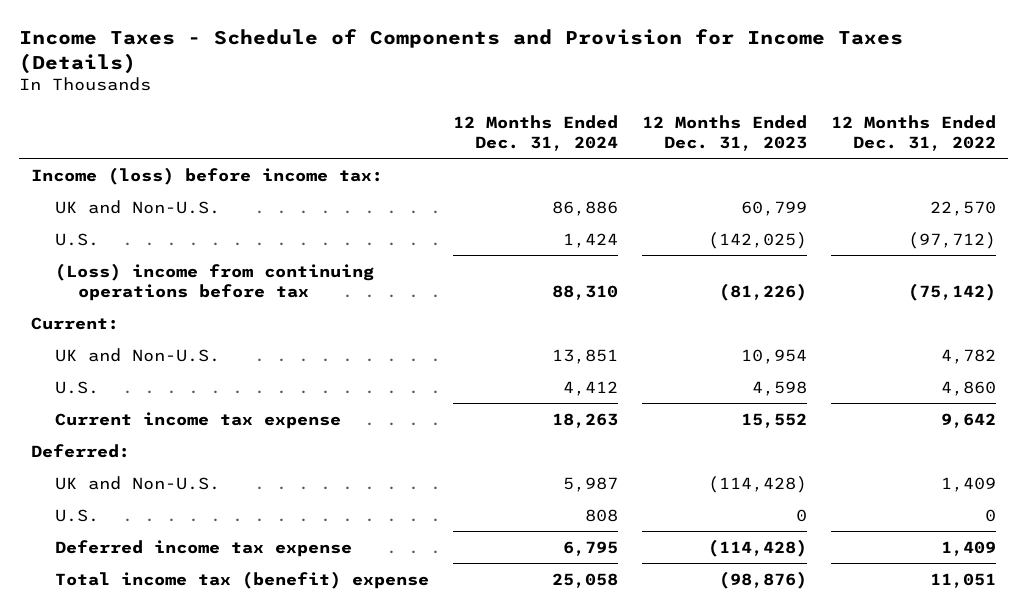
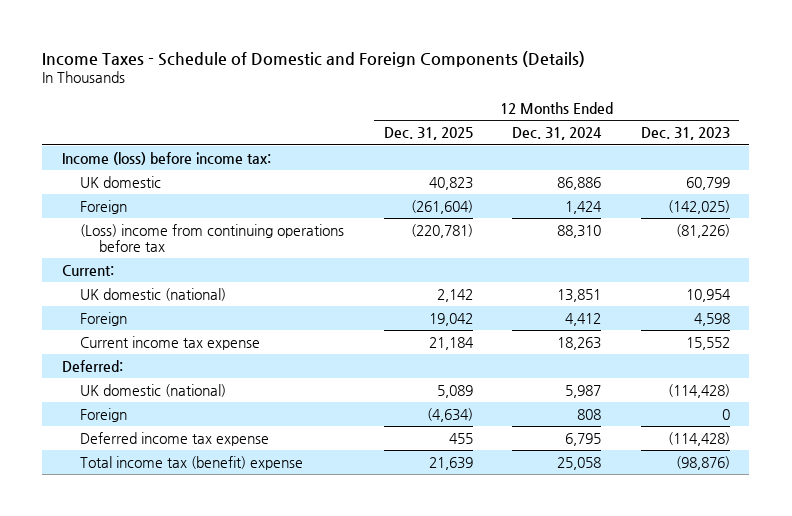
[19,29,904,74] Income Taxes - Schedule of Components and Provision for Income Taxes (Details) -> [42,50,586,67] Income Taxes - Schedule of Domestic and Foreign Components (Details)
[830,114,996,151] 12 Months Ended Dec. 31, 2022 -> none
none -> [383,127,473,141] Dec. 31, 2025
[54,199,220,214] UK and Non-U.S. -> [80,176,162,189] UK domestic
[54,232,99,246] U.S. -> [80,200,128,215] Foreign
[54,347,220,362] UK and Non-U.S. -> [80,288,227,302] UK domestic (national)
[54,380,99,394] U.S. -> [80,312,128,327] Foreign
[54,508,99,522] U.S. -> none
[54,475,220,490] UK and Non-U.S. -> [80,384,227,398] UK domestic (national)
none -> [80,408,128,423] Foreign

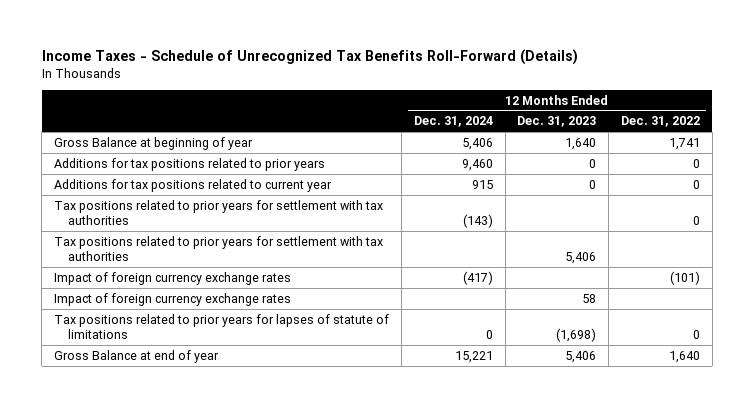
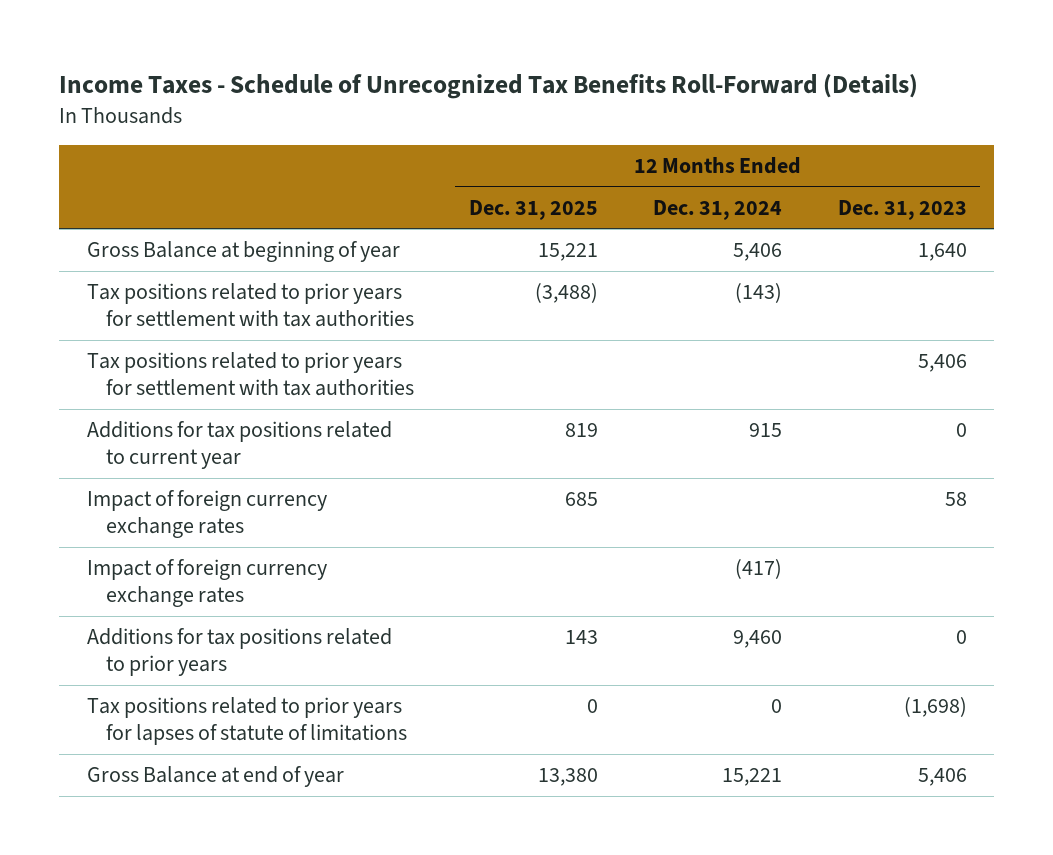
[621,116,701,128] Dec. 31, 2022 -> none
none -> [469,199,599,220] Dec. 31, 2025
[54,178,333,192] Additions for tax positions related to current year -> [86,421,392,470] Additions for tax positions related to current year
[54,271,292,285] Impact of foreign currency exchange rates -> [86,559,327,608] Impact of foreign currency exchange rates
[54,157,326,171] Additions for tax positions related to prior years -> [86,628,392,677] Additions for tax positions related to prior years

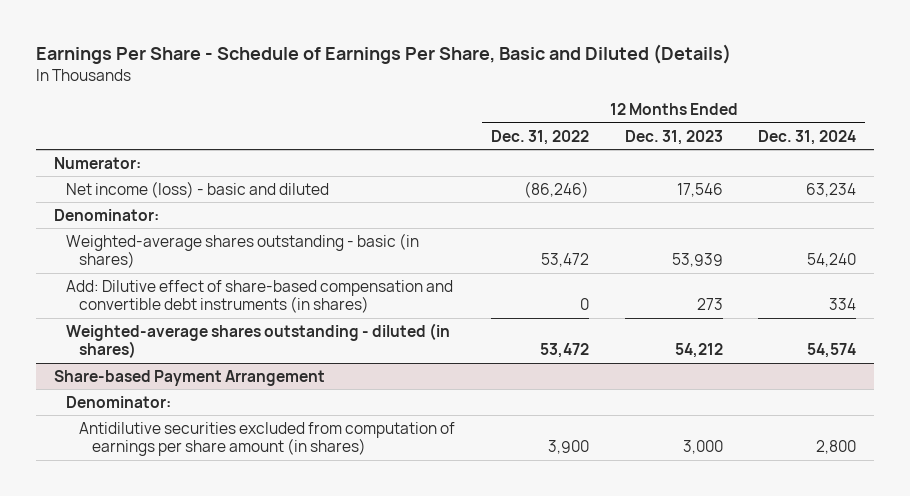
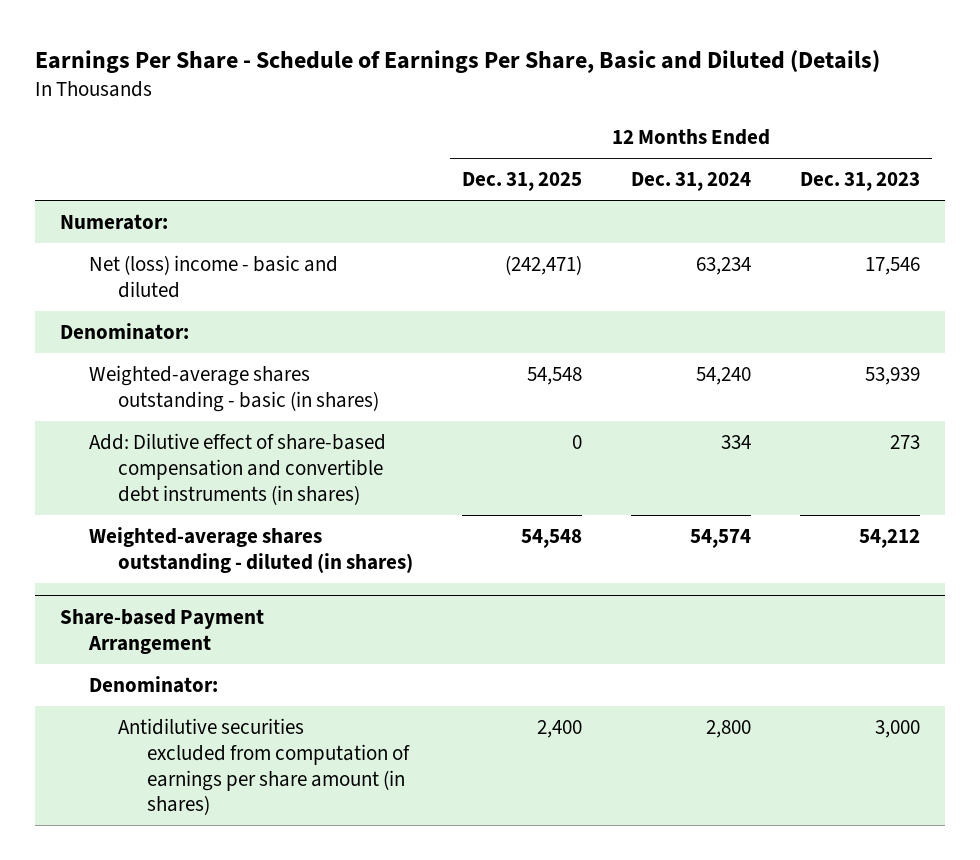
[490,129,589,145] Dec. 31, 2022 -> none
none -> [462,172,583,192] Dec. 31, 2025
[66,180,330,198] Net income (loss) - basic and diluted -> [89,254,339,298] Net (loss) income - basic and diluted

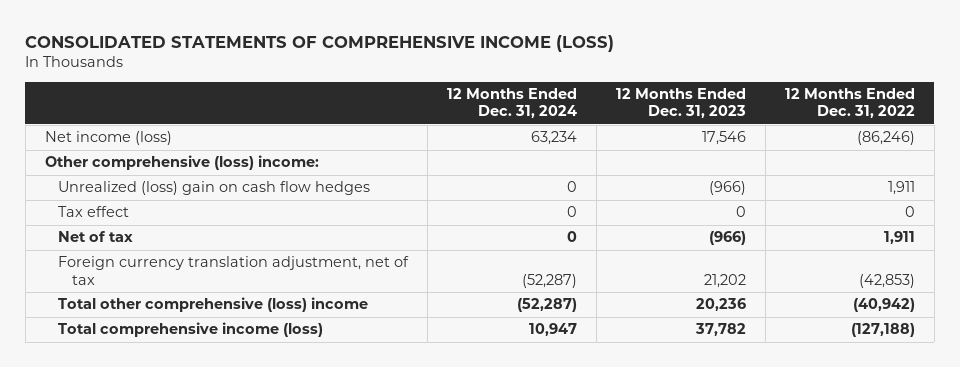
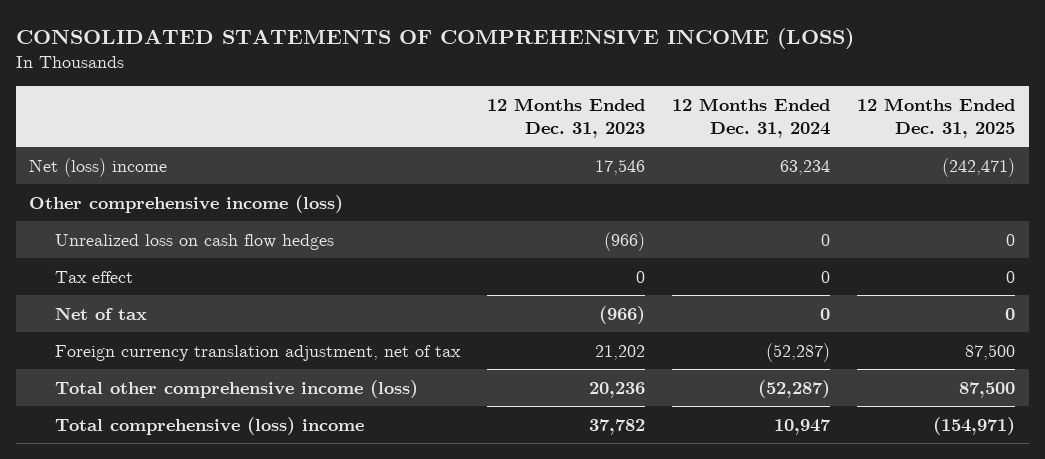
[785,88,916,119] 12 Months Ended Dec. 31, 2022 -> none
none -> [857,98,1016,138] 12 Months Ended Dec. 31, 2025
[44,131,172,146] Net income (loss) -> [29,157,168,177] Net (loss) income
[44,155,319,171] Other comprehensive (loss) income: -> [29,194,344,213] Other comprehensive income (loss)
[58,181,371,196] Unrealized (loss) gain on cash flow hedges -> [55,233,335,250] Unrealized loss on cash flow hedges
[58,297,369,313] Total other comprehensive (loss) income -> [55,379,419,398] Total other comprehensive income (loss)
[58,322,324,338] Total comprehensive income (loss) -> [55,416,365,435] Total comprehensive (loss) income

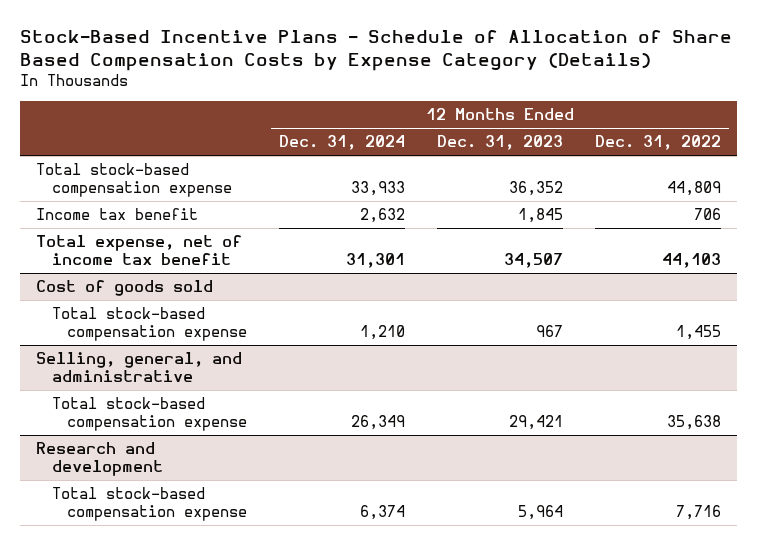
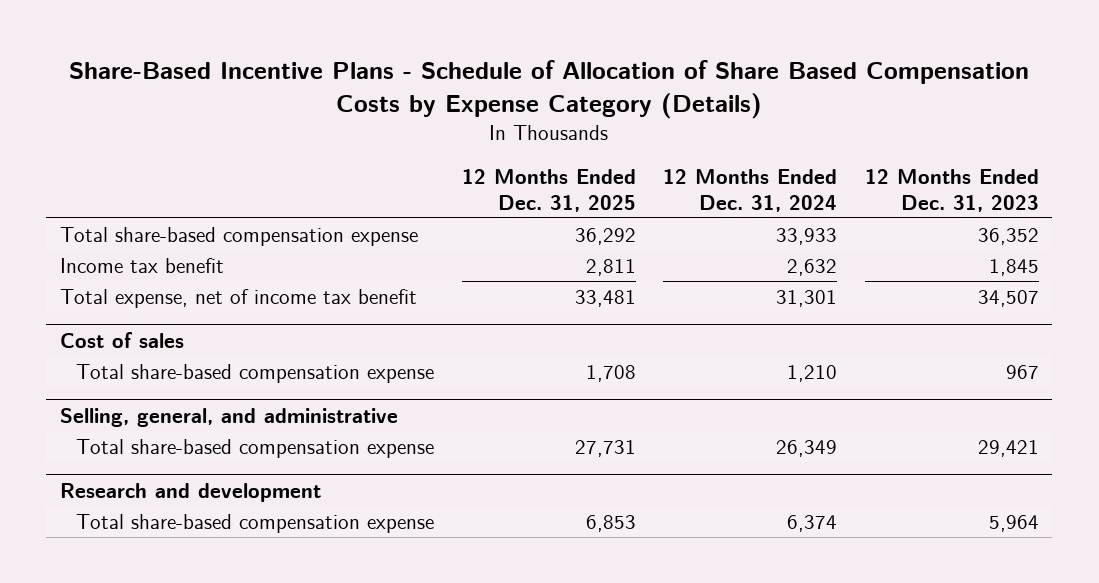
[20,30,733,72] Stock-Based Incentive Plans - Schedule of Allocation of Share Based Compensation Costs by Expense Category (Details) -> [69,59,1030,119] Share-Based Incentive Plans - Schedule of Allocation of Share Based Compensation Costs by Expense Category (Details)
[594,135,721,151] Dec. 31, 2022 -> none
none -> [461,169,636,212] 12 Months Ended Dec. 31, 2025
[36,163,232,198] Total stock-based compensation expense -> [59,226,418,246] Total share-based compensation expense
[36,280,214,297] Cost of goods sold -> [59,331,184,348] Cost of sales
[51,307,248,342] Total stock-based compensation expense -> [76,363,435,383] Total share-based compensation expense
[51,397,248,432] Total stock-based compensation expense -> [76,438,435,458] Total share-based compensation expense
[51,487,248,522] Total stock-based compensation expense -> [76,513,435,533] Total share-based compensation expense

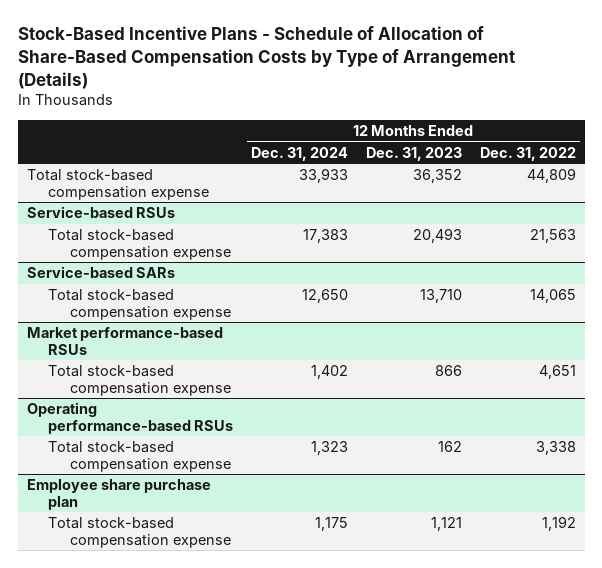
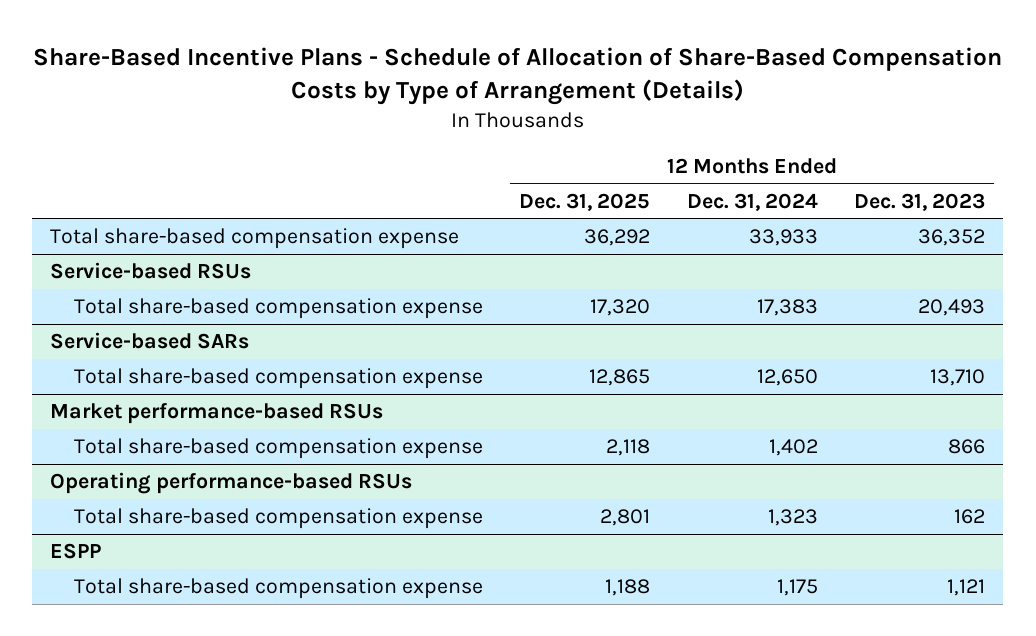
[17,26,515,89] Stock-Based Incentive Plans - Schedule of Allocation of Share-Based Compensation Costs by Type of Arrangement (Details) -> [32,47,1002,106] Share-Based Incentive Plans - Schedule of Allocation of Share-Based Compensation Costs by Type of Arrangement (Details)
[479,146,576,161] Dec. 31, 2022 -> none
none -> [519,192,651,211] Dec. 31, 2025
[26,169,210,200] Total stock-based compensation expense -> [50,228,460,250] Total share-based compensation expense
[48,229,231,260] Total stock-based compensation expense -> [73,298,483,320] Total share-based compensation expense
[48,289,231,320] Total stock-based compensation expense -> [73,368,483,390] Total share-based compensation expense
[48,365,231,396] Total stock-based compensation expense -> [73,438,483,460] Total share-based compensation expense
[48,441,231,472] Total stock-based compensation expense -> [73,508,483,530] Total share-based compensation expense
[26,479,211,510] Employee share purchase plan -> [50,543,102,560] ESPP
[48,517,231,548] Total stock-based compensation expense -> [73,578,483,600] Total share-based compensation expense

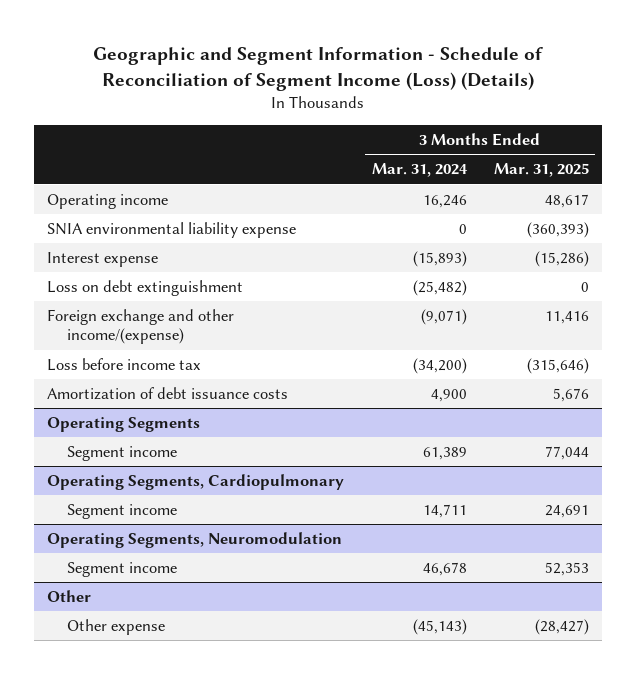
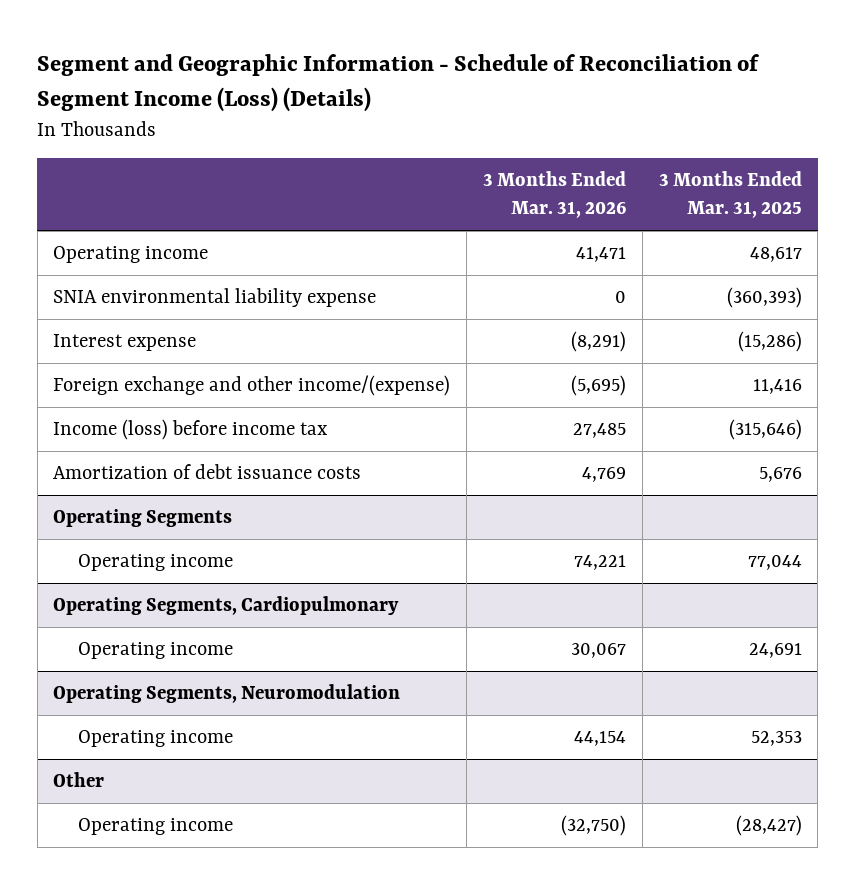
[93,46,544,91] Geographic and Segment Information - Schedule of Reconciliation of Segment Income (Loss) (Details) -> [37,54,760,112] Segment and Geographic Information - Schedule of Reconciliation of Segment Income (Loss) (Details)
[371,163,468,178] Mar. 31, 2024 -> none
none -> [482,171,626,219] 3 Months Ended Mar. 31, 2026
[47,280,244,297] Loss on debt extinguishment -> none
[47,358,202,372] Loss before income tax -> [53,419,328,441] Income (loss) before income tax
[66,446,177,462] Segment income -> [77,554,233,572] Operating income
[66,504,177,520] Segment income -> [77,642,233,660] Operating income
[66,562,177,578] Segment income -> [77,730,233,748] Operating income
[66,619,165,636] Other expense -> [77,818,233,836] Operating income

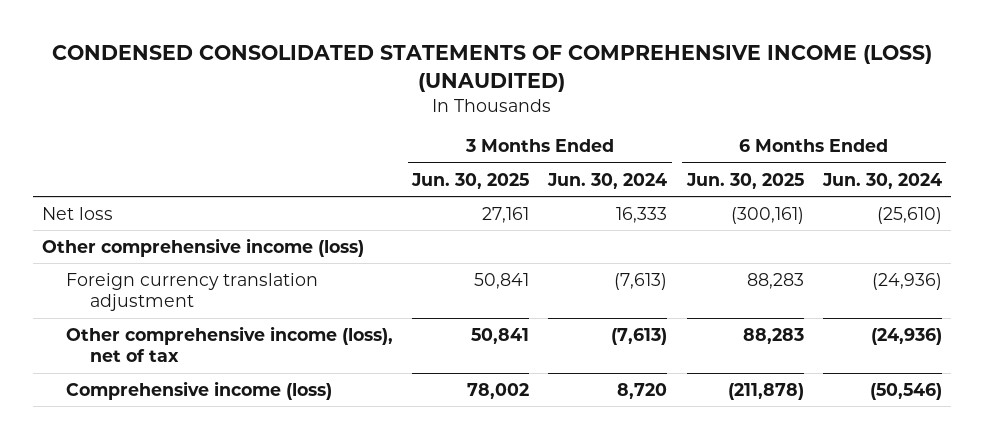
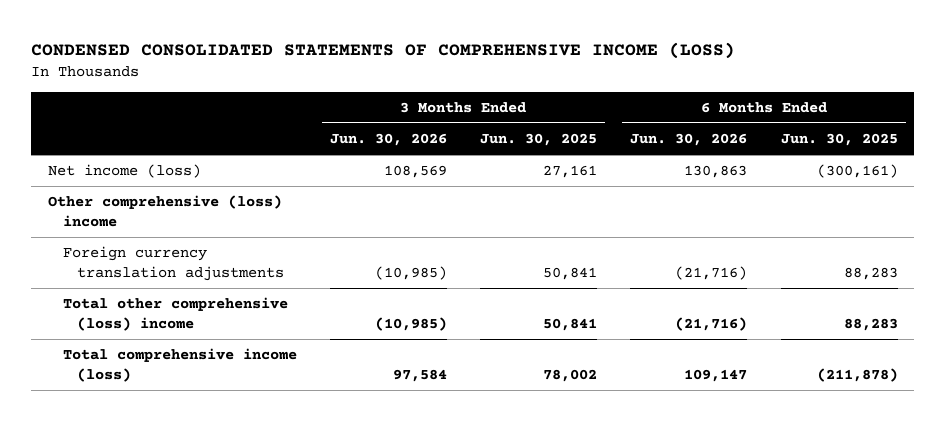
[51,45,932,92] CONDENSED CONSOLIDATED STATEMENTS OF COMPREHENSIVE INCOME (LOSS) (UNAUDITED) -> [31,42,736,60] CONDENSED CONSOLIDATED STATEMENTS OF COMPREHENSIVE INCOME (LOSS)
[547,172,668,189] Jun. 30, 2024 -> none
[821,172,942,189] Jun. 30, 2024 -> none
none -> [329,133,447,147] Jun. 30, 2026
none -> [630,133,748,147] Jun. 30, 2026
[42,206,114,220] Net loss -> [47,164,201,179] Net income (loss)
[42,237,365,257] Other comprehensive income (loss) -> [47,195,282,227] Other comprehensive (loss) income
[66,272,319,312] Foreign currency translation adjustment -> [62,246,285,281] Foreign currency translation adjustments
[66,325,394,363] Other comprehensive income (loss), net of tax -> [62,297,288,331] Total other comprehensive (loss) income
[66,380,333,400] Comprehensive income (loss) -> [62,348,297,382] Total comprehensive income (loss)

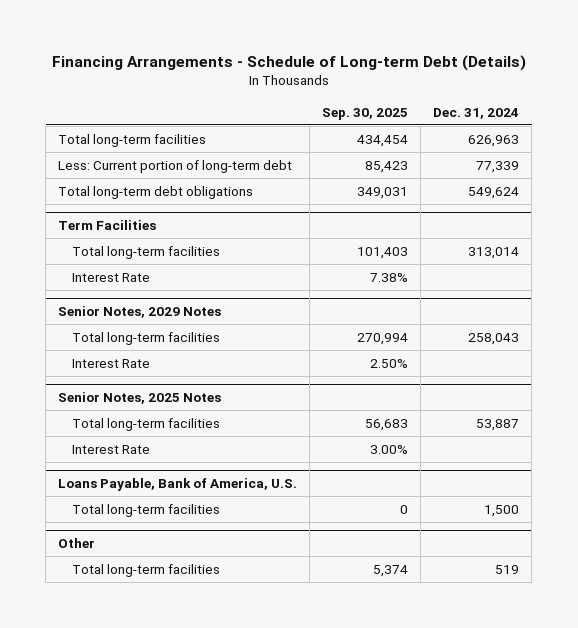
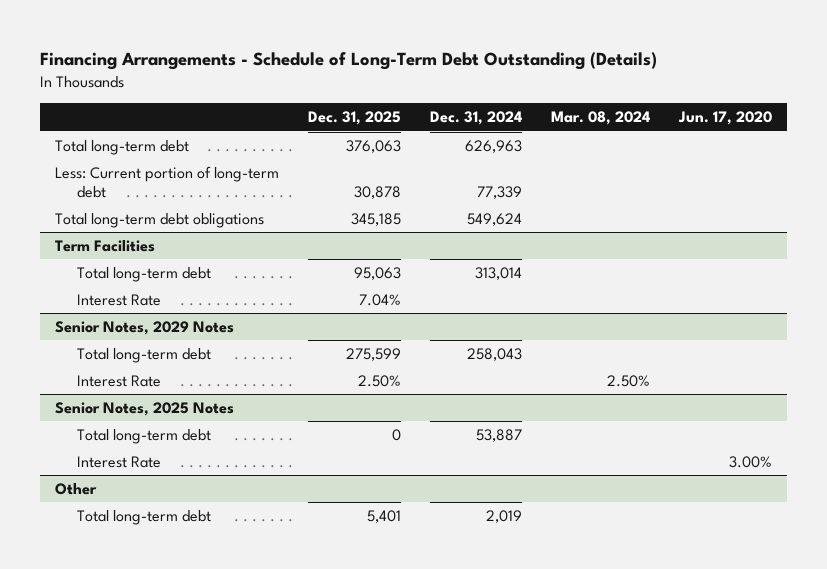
[51,54,526,71] Financing Arrangements - Schedule of Long-term Debt (Details) -> [40,52,658,71] Financing Arrangements - Schedule of Long-Term Debt Outstanding (Details)
[322,107,409,120] Sep. 30, 2025 -> none
none -> [307,111,401,126] Dec. 31, 2025
none -> [551,111,651,126] Mar. 08, 2024
none -> [678,111,773,126] Jun. 17, 2020
[58,133,207,147] Total long-term facilities -> [54,140,189,156] Total long-term debt
[71,245,220,259] Total long-term facilities -> [77,267,212,283] Total long-term debt
[71,331,220,345] Total long-term facilities -> [77,348,212,364] Total long-term debt
[71,417,220,431] Total long-term facilities -> [77,429,212,445] Total long-term debt
[58,477,298,491] Loans Payable, Bank of America, U.S. -> none
[71,503,220,517] Total long-term facilities -> none
[71,563,220,577] Total long-term facilities -> [77,510,212,526] Total long-term debt
[495,564,520,574] 519 -> [486,510,523,524] 2,019

